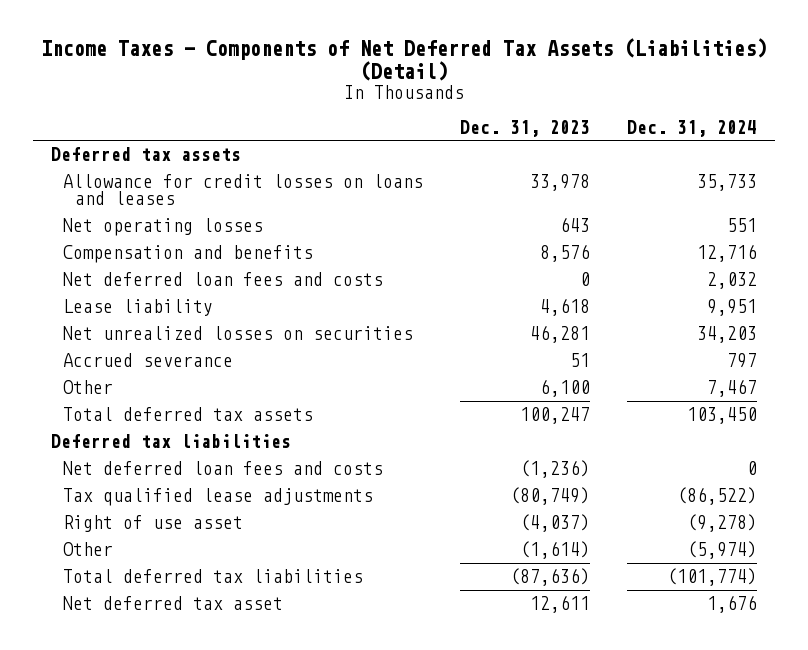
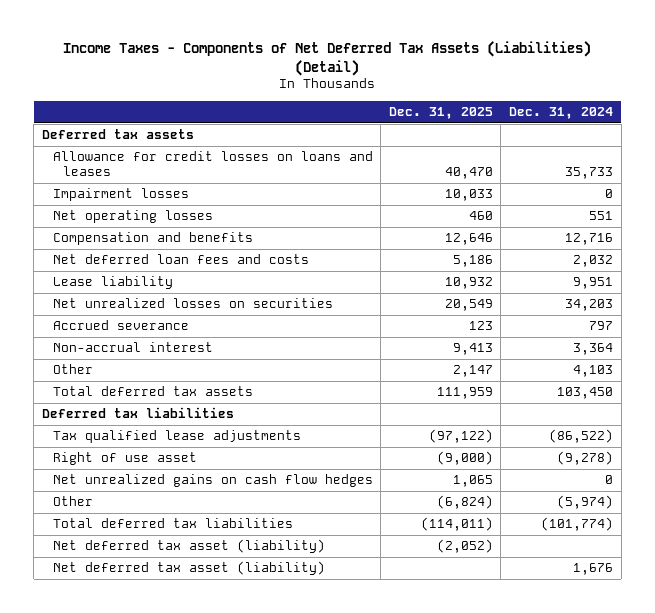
[460,119,591,137] Dec. 31, 2023 -> none
none -> [388,106,493,119] Dec. 31, 2025
none -> [52,188,189,202] Impairment losses
none -> [52,342,213,353] Non-accrual interest
[706,379,757,398] 7,467 -> [573,365,614,378] 4,103
[63,461,384,476] Net deferred loan fees and costs -> none
none -> [52,474,373,488] Net unrealized gains on cash flow hedges
none -> [52,539,325,554] Net deferred tax asset (liability)
[63,596,284,611] Net deferred tax asset -> [52,561,325,576] Net deferred tax asset (liability)

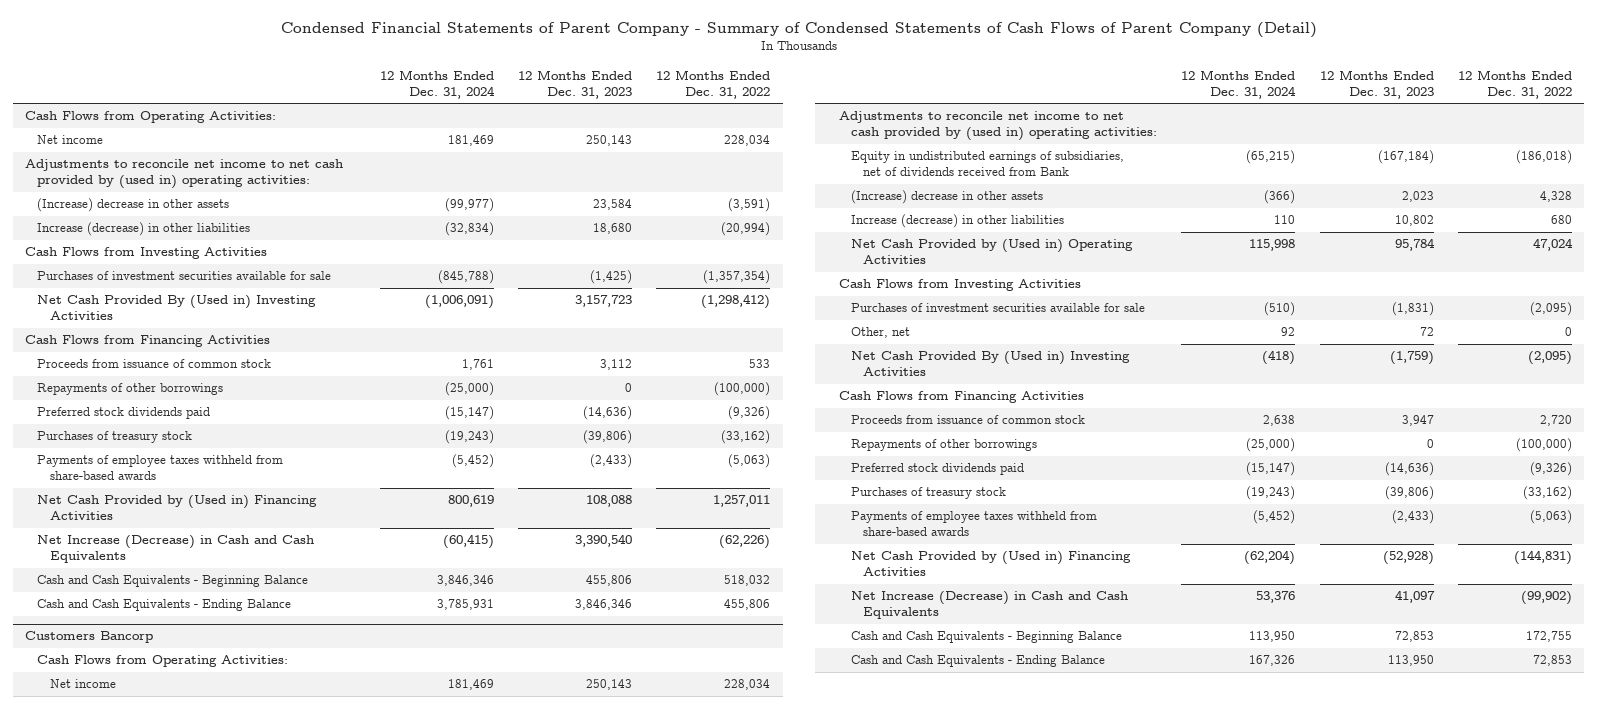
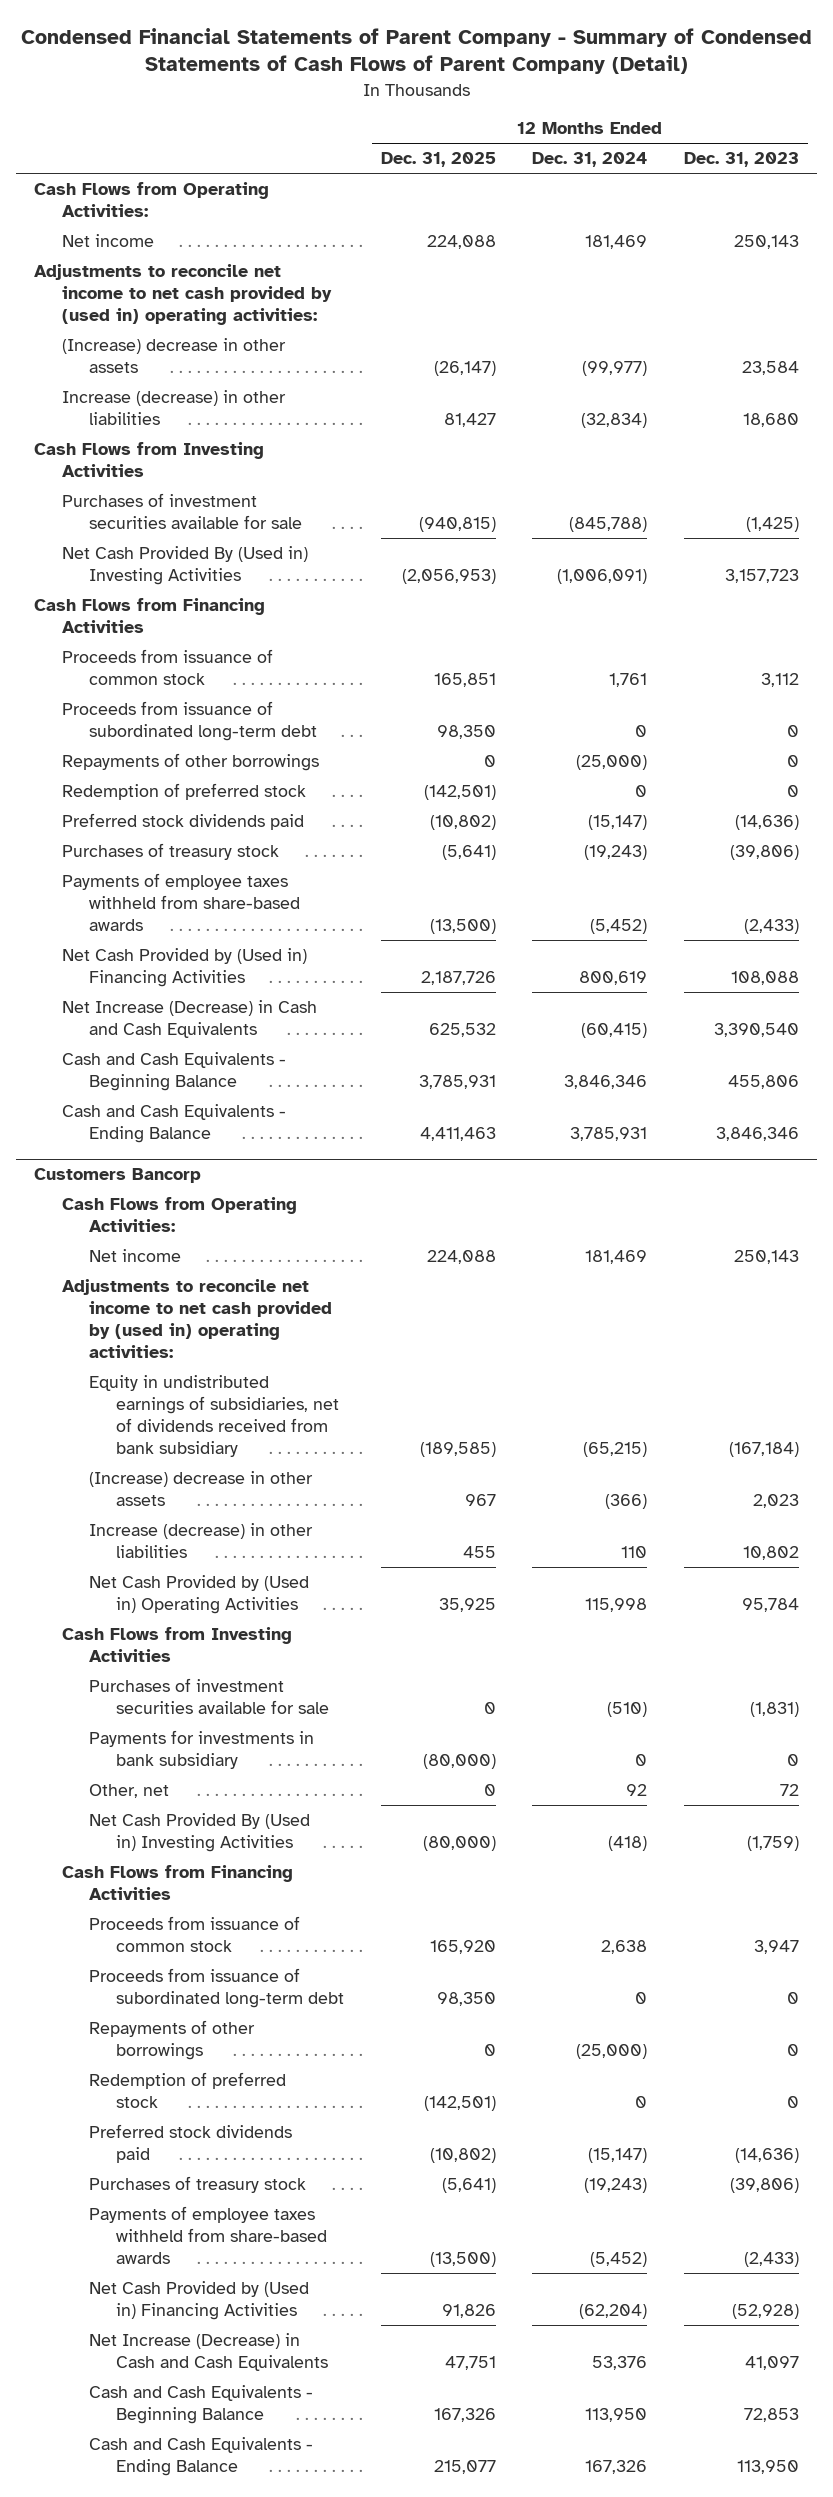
[656,69,771,99] 12 Months Ended Dec. 31, 2022 -> none
none -> [380,152,496,168] Dec. 31, 2025
none -> [61,700,318,742] Proceeds from issuance of subordinated long-term debt
none -> [61,782,306,800] Redemption of preferred stock
[851,151,1125,177] Equity in undistributed earnings of subsidiaries, net of dividends received from Bank -> [89,1374,340,1458] Equity in undistributed earnings of subsidiaries, net of dividends received from bank subsidiary
none -> [89,1729,315,1770] Payments for investments in bank subsidiary
none -> [89,1967,345,2009] Proceeds from issuance of subordinated long-term debt
none -> [89,2071,287,2109] Redemption of preferred stock

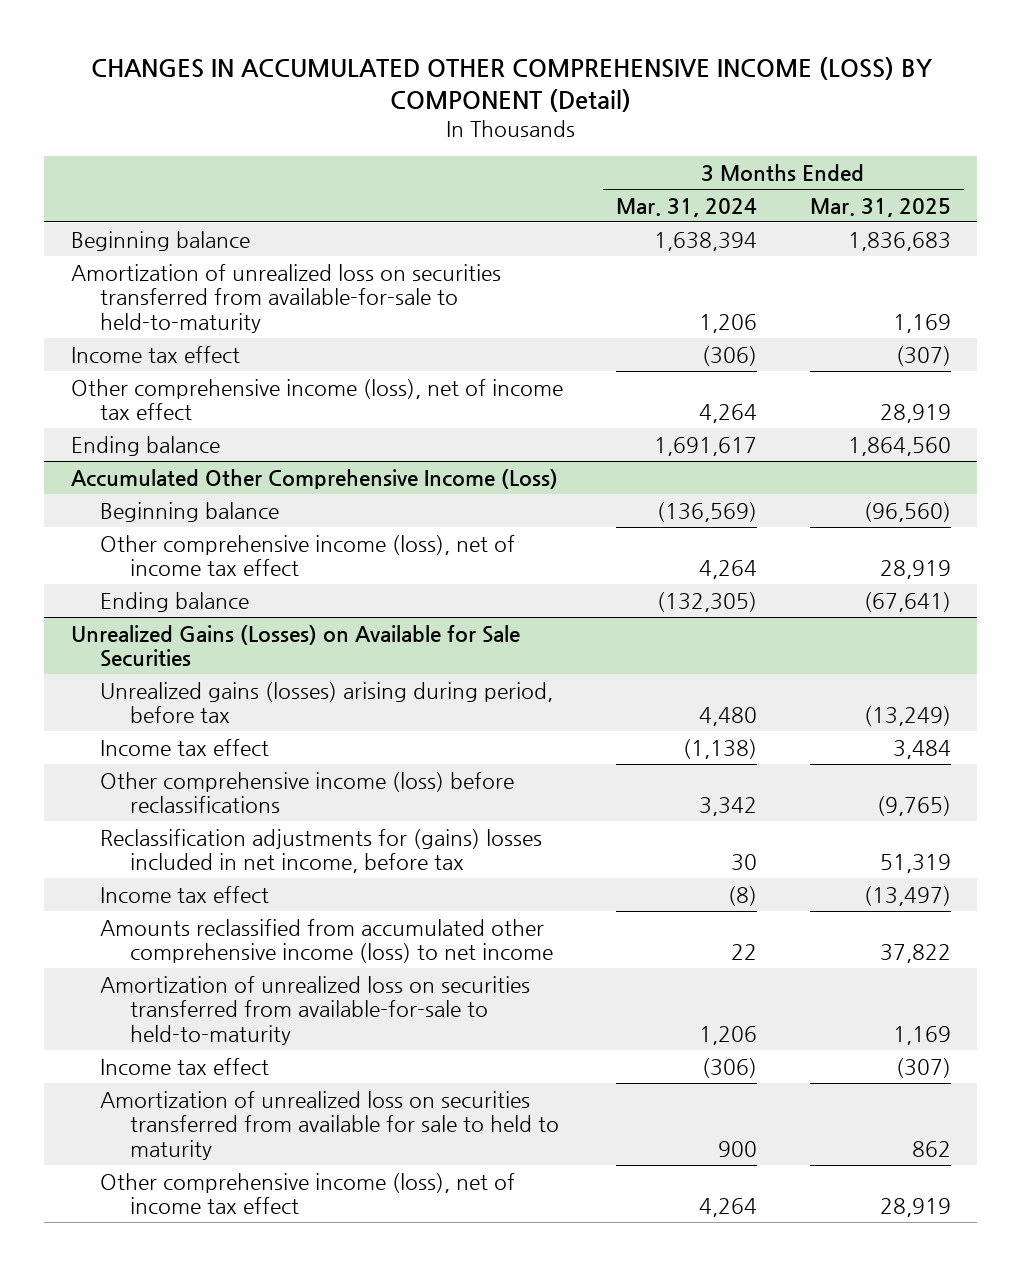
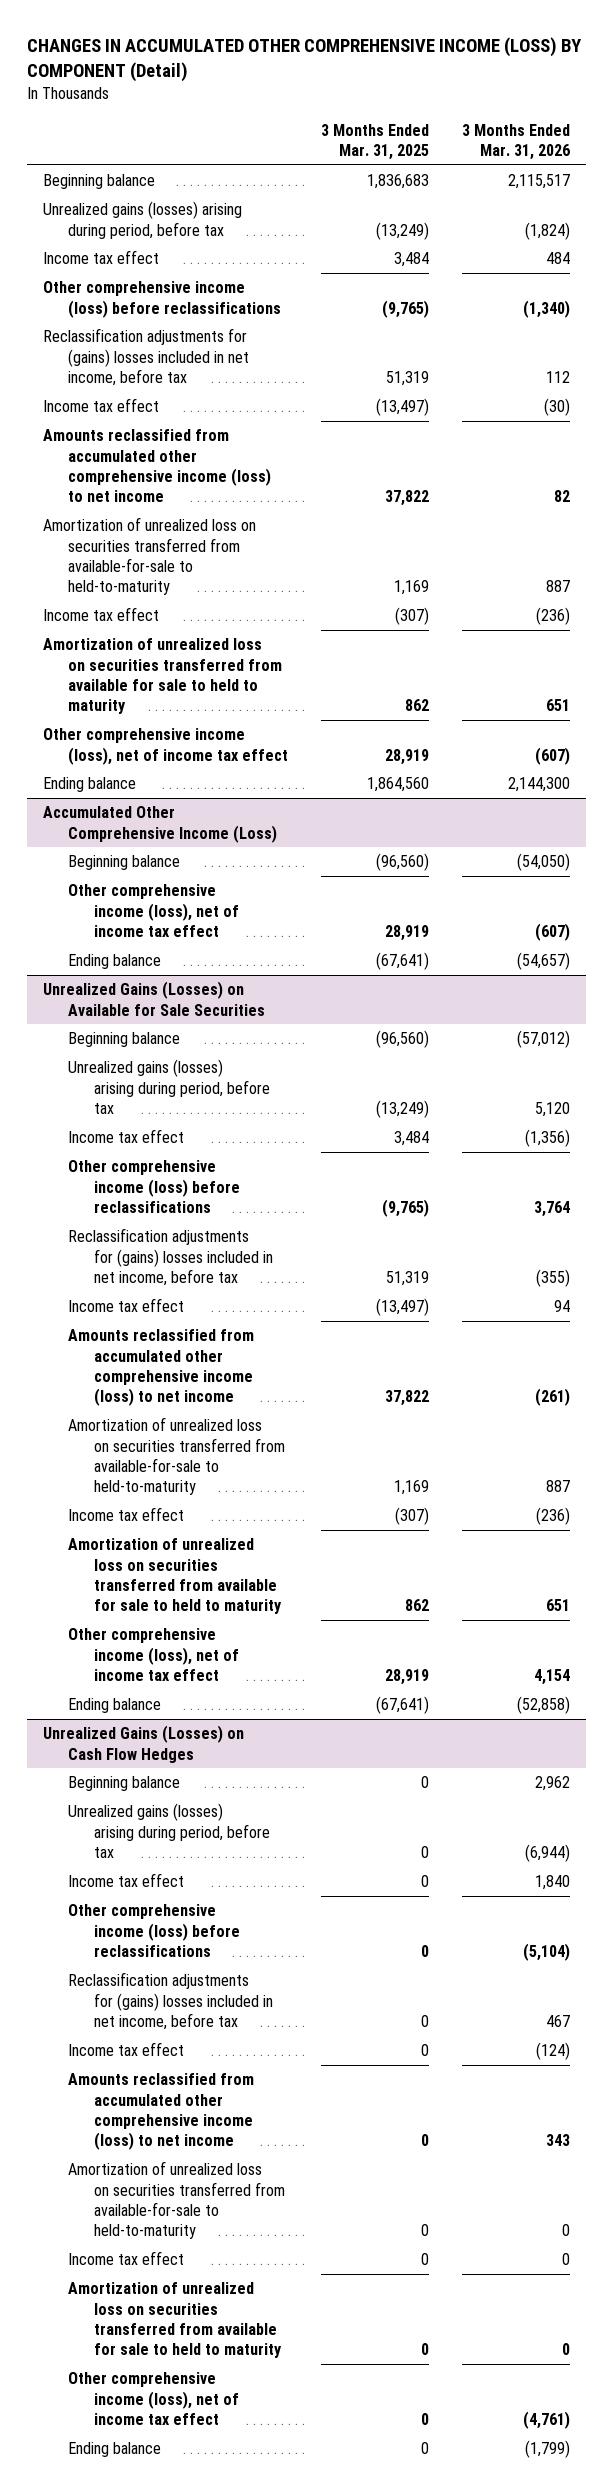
[615,197,757,217] Mar. 31, 2024 -> none
none -> [461,123,570,161] 3 Months Ended Mar. 31, 2026
none -> [43,201,243,239] Unrealized gains (losses) arising during period, before tax
none -> [43,250,160,265] Income tax effect
none -> [43,281,282,318] Other comprehensive income (loss) before reclassifications
none -> [43,328,250,386] Reclassification adjustments for (gains) losses included in net income, before tax
none -> [43,398,160,413] Income tax effect
none -> [43,429,272,503] Amounts reclassified from accumulated other comprehensive income (loss) to net income
none -> [43,638,283,715] Amortization of unrealized loss on securities transferred from available for sale to held to maturity
none -> [68,1032,181,1048] Beginning balance
none -> [68,1698,162,1714] Ending balance
none -> [43,1725,245,1763] Unrealized Gains (Losses) on Cash Flow Hedges
none -> [68,1776,181,1792] Beginning balance
none -> [68,1803,270,1858] Unrealized gains (losses) arising during period, before tax
none -> [68,1873,185,1888] Income tax effect
none -> [68,1904,240,1957] Other comprehensive income (loss) before reclassifications
none -> [68,1972,273,2030] Reclassification adjustments for (gains) losses included in net income, before tax
none -> [68,2042,185,2057] Income tax effect
none -> [68,2073,255,2151] Amounts reclassified from accumulated other comprehensive income (loss) to net income
none -> [68,2161,285,2240] Amortization of unrealized loss on securities transferred from available-for-sale to held-to-maturity
none -> [68,2251,185,2266] Income tax effect
none -> [68,2282,282,2359] Amortization of unrealized loss on securities transferred from available for sale to held to maturity
none -> [68,2372,239,2425] Other comprehensive income (loss), net of income tax effect
none -> [68,2442,162,2458] Ending balance

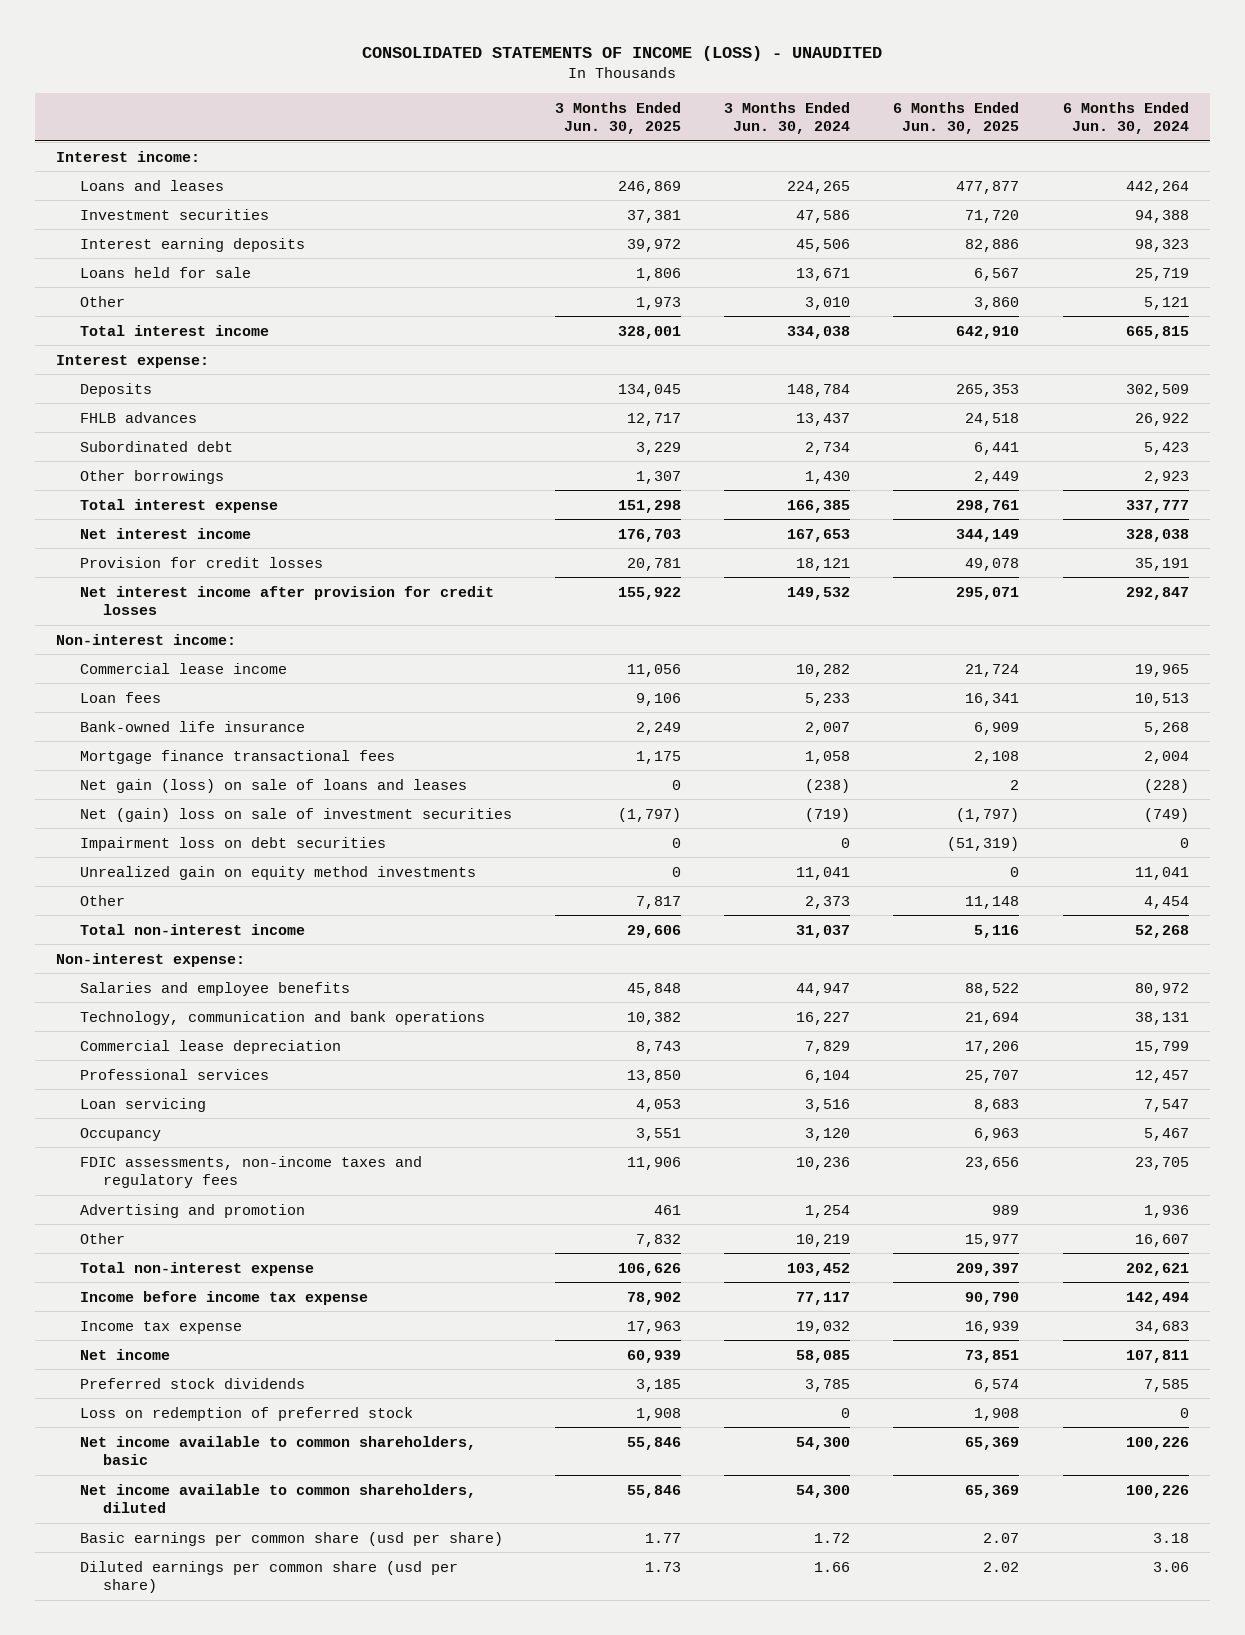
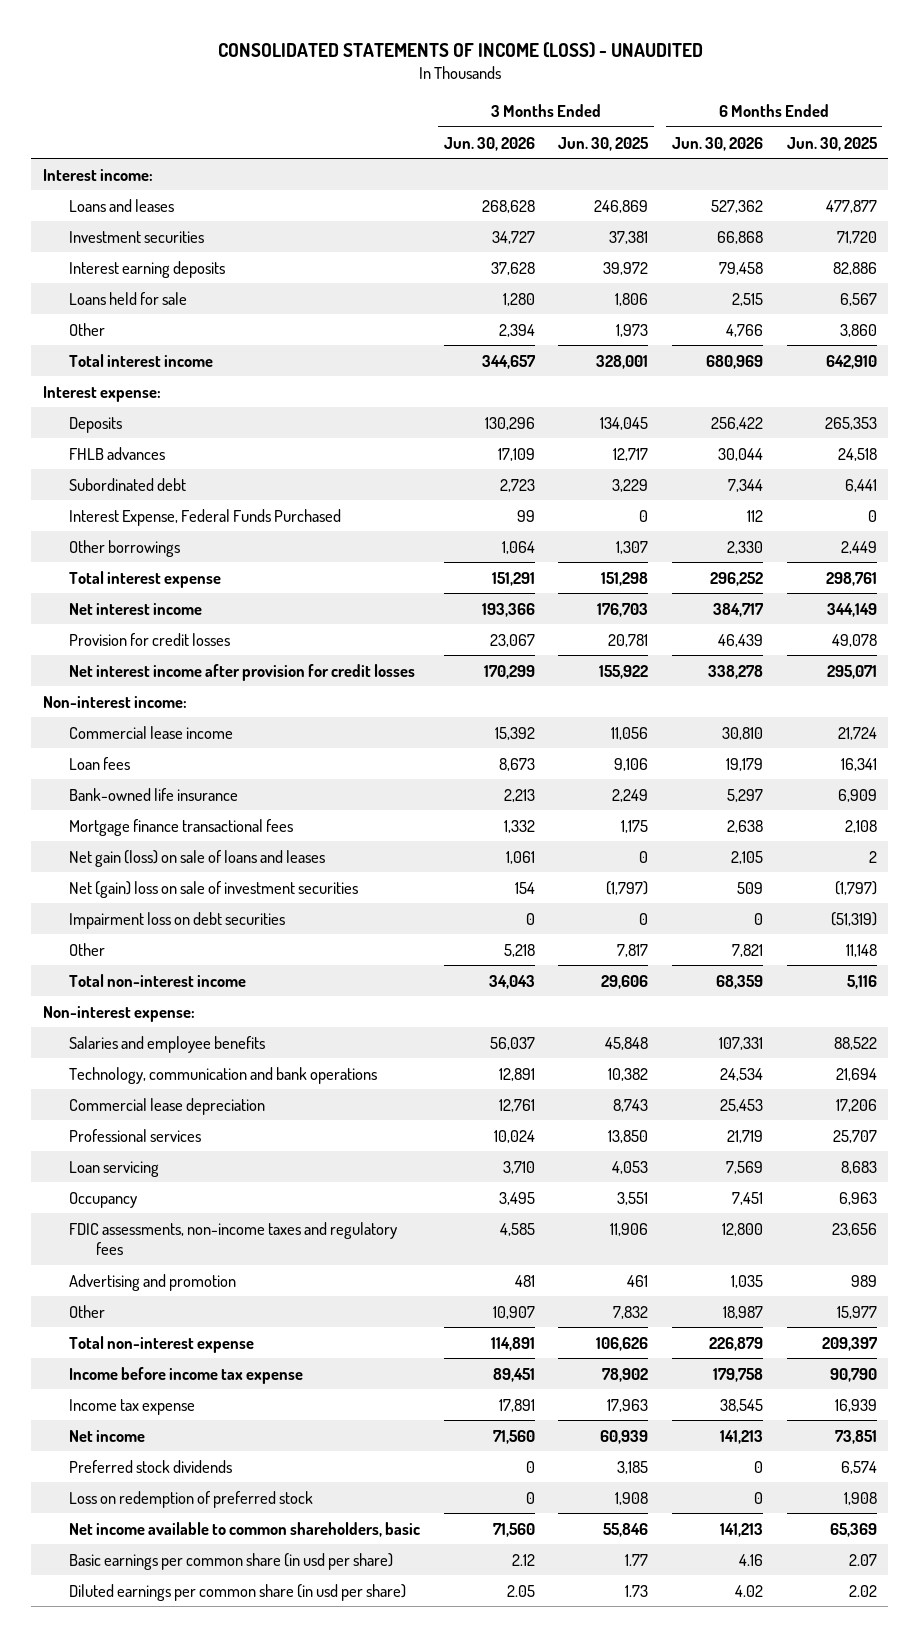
[724,101,851,134] 3 Months Ended Jun. 30, 2024 -> none
[1062,101,1189,134] 6 Months Ended Jun. 30, 2024 -> none
none -> [443,136,535,151] Jun. 30, 2026
none -> [671,136,763,151] Jun. 30, 2026
none -> [69,508,342,526] Interest Expense, Federal Funds Purchased
[79,865,476,880] Unrealized gain on equity method investments -> none
[79,1483,476,1513] Net income available to common shareholders, diluted -> none
[79,1531,503,1546] Basic earnings per common share (usd per share) -> [69,1552,394,1570] Basic earnings per common share (in usd per share)
[79,1560,458,1593] Diluted earnings per common share (usd per share) -> [69,1583,407,1601] Diluted earnings per common share (in usd per share)

